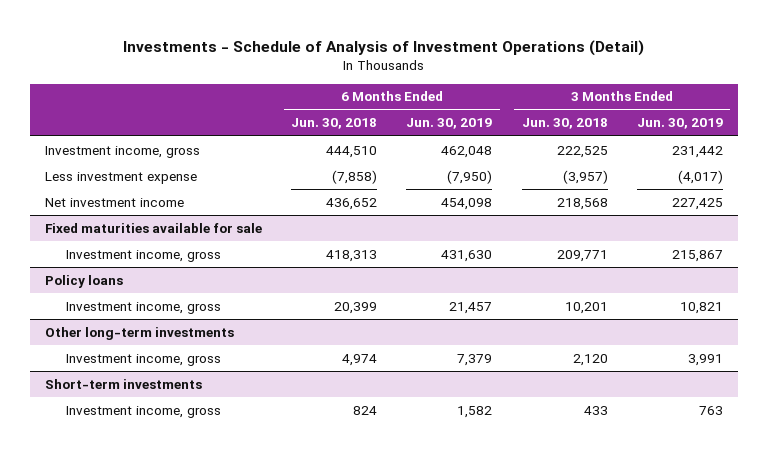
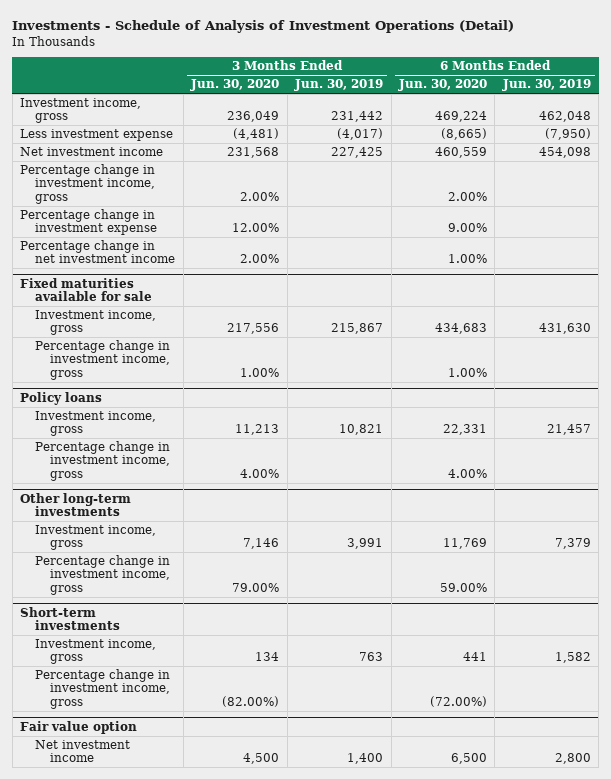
[291,118,378,130] Jun. 30, 2018 -> none
[521,118,608,130] Jun. 30, 2018 -> none
none -> [190,79,280,92] Jun. 30, 2020
none -> [398,79,488,92] Jun. 30, 2020
none -> [20,164,156,204] Percentage change in investment income, gross
none -> [20,209,158,236] Percentage change in investment expense
none -> [20,240,176,264] Percentage change in net investment income
none -> [35,340,171,380] Percentage change in investment income, gross
none -> [35,441,171,481] Percentage change in investment income, gross
none -> [35,555,171,595] Percentage change in investment income, gross
none -> [35,669,171,709] Percentage change in investment income, gross
none -> [20,720,138,734] Fair value option
none -> [35,740,131,763] Net investment income

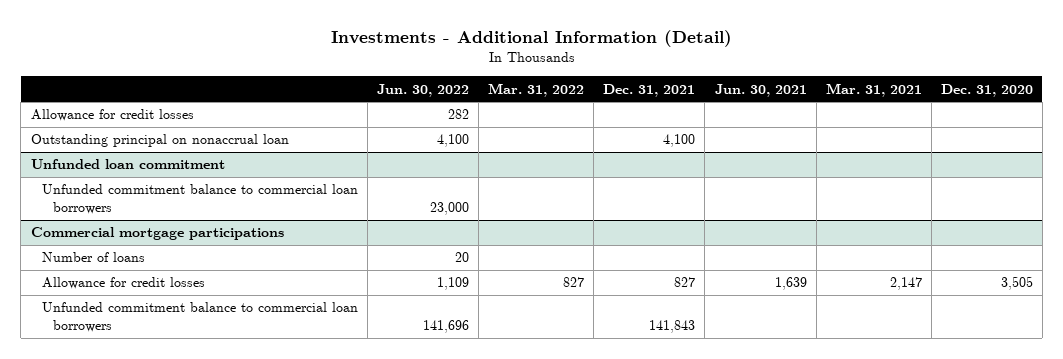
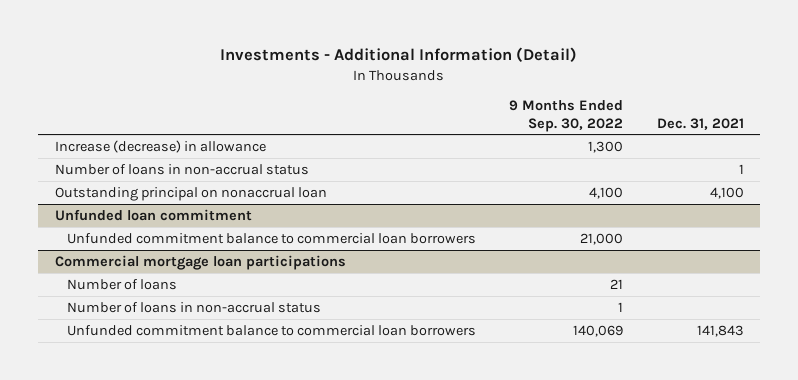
[377,83,470,97] Jun. 30, 2022 -> none
[488,82,585,97] Mar. 31, 2022 -> none
[714,83,807,97] Jun. 30, 2021 -> none
[825,82,922,97] Mar. 31, 2021 -> none
[940,83,1033,97] Dec. 31, 2020 -> none
none -> [509,99,624,132] 9 Months Ended Sep. 30, 2022
[30,109,194,122] Allowance for credit losses -> none
none -> [54,139,266,153] Increase (decrease) in allowance
none -> [54,163,309,175] Number of loans in non-accrual status
[30,227,284,241] Commercial mortgage participations -> [54,254,346,270] Commercial mortgage loan participations
[41,277,205,290] Allowance for credit losses -> none
none -> [66,301,321,313] Number of loans in non-accrual status

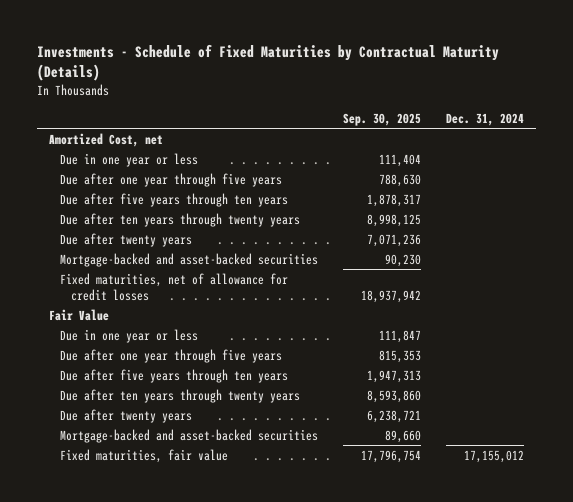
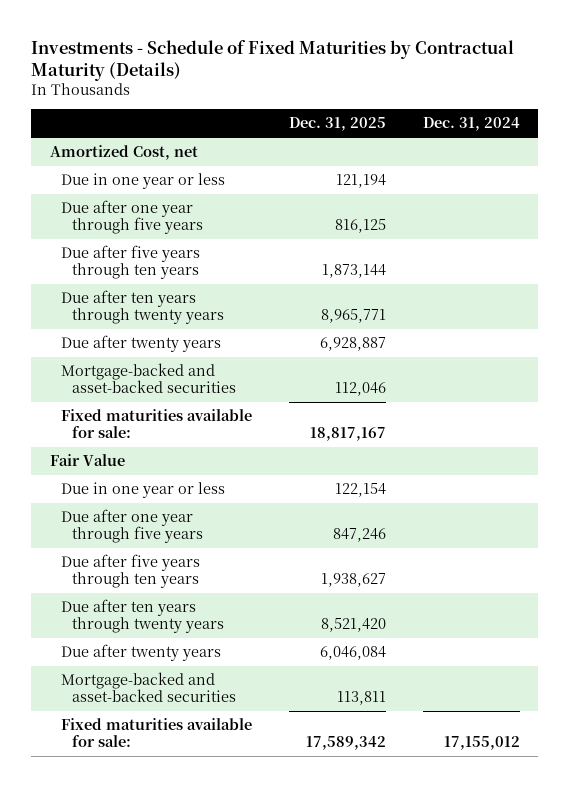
[343,112,422,126] Sep. 30, 2025 -> none
none -> [288,117,386,132] Dec. 31, 2025
[60,272,289,301] Fixed maturities, net of allowance for credit losses -> [60,409,252,439] Fixed maturities available for sale:
[60,448,229,463] Fixed maturities, fair value -> [60,718,252,748] Fixed maturities available for sale:

